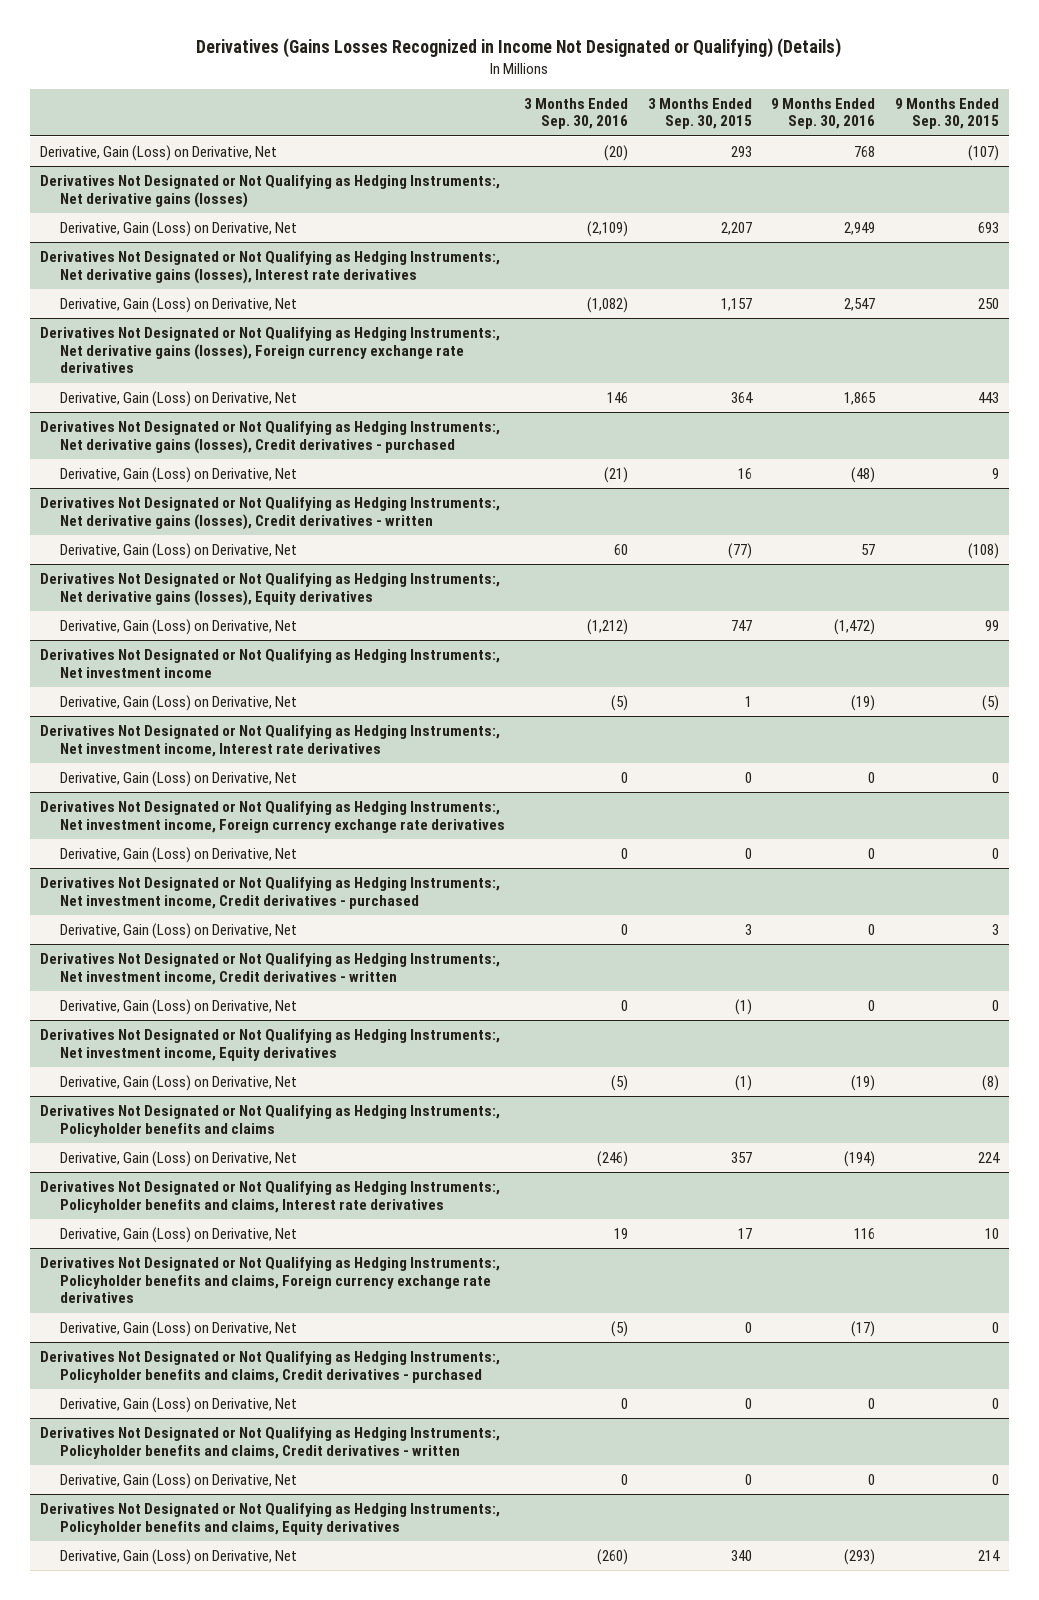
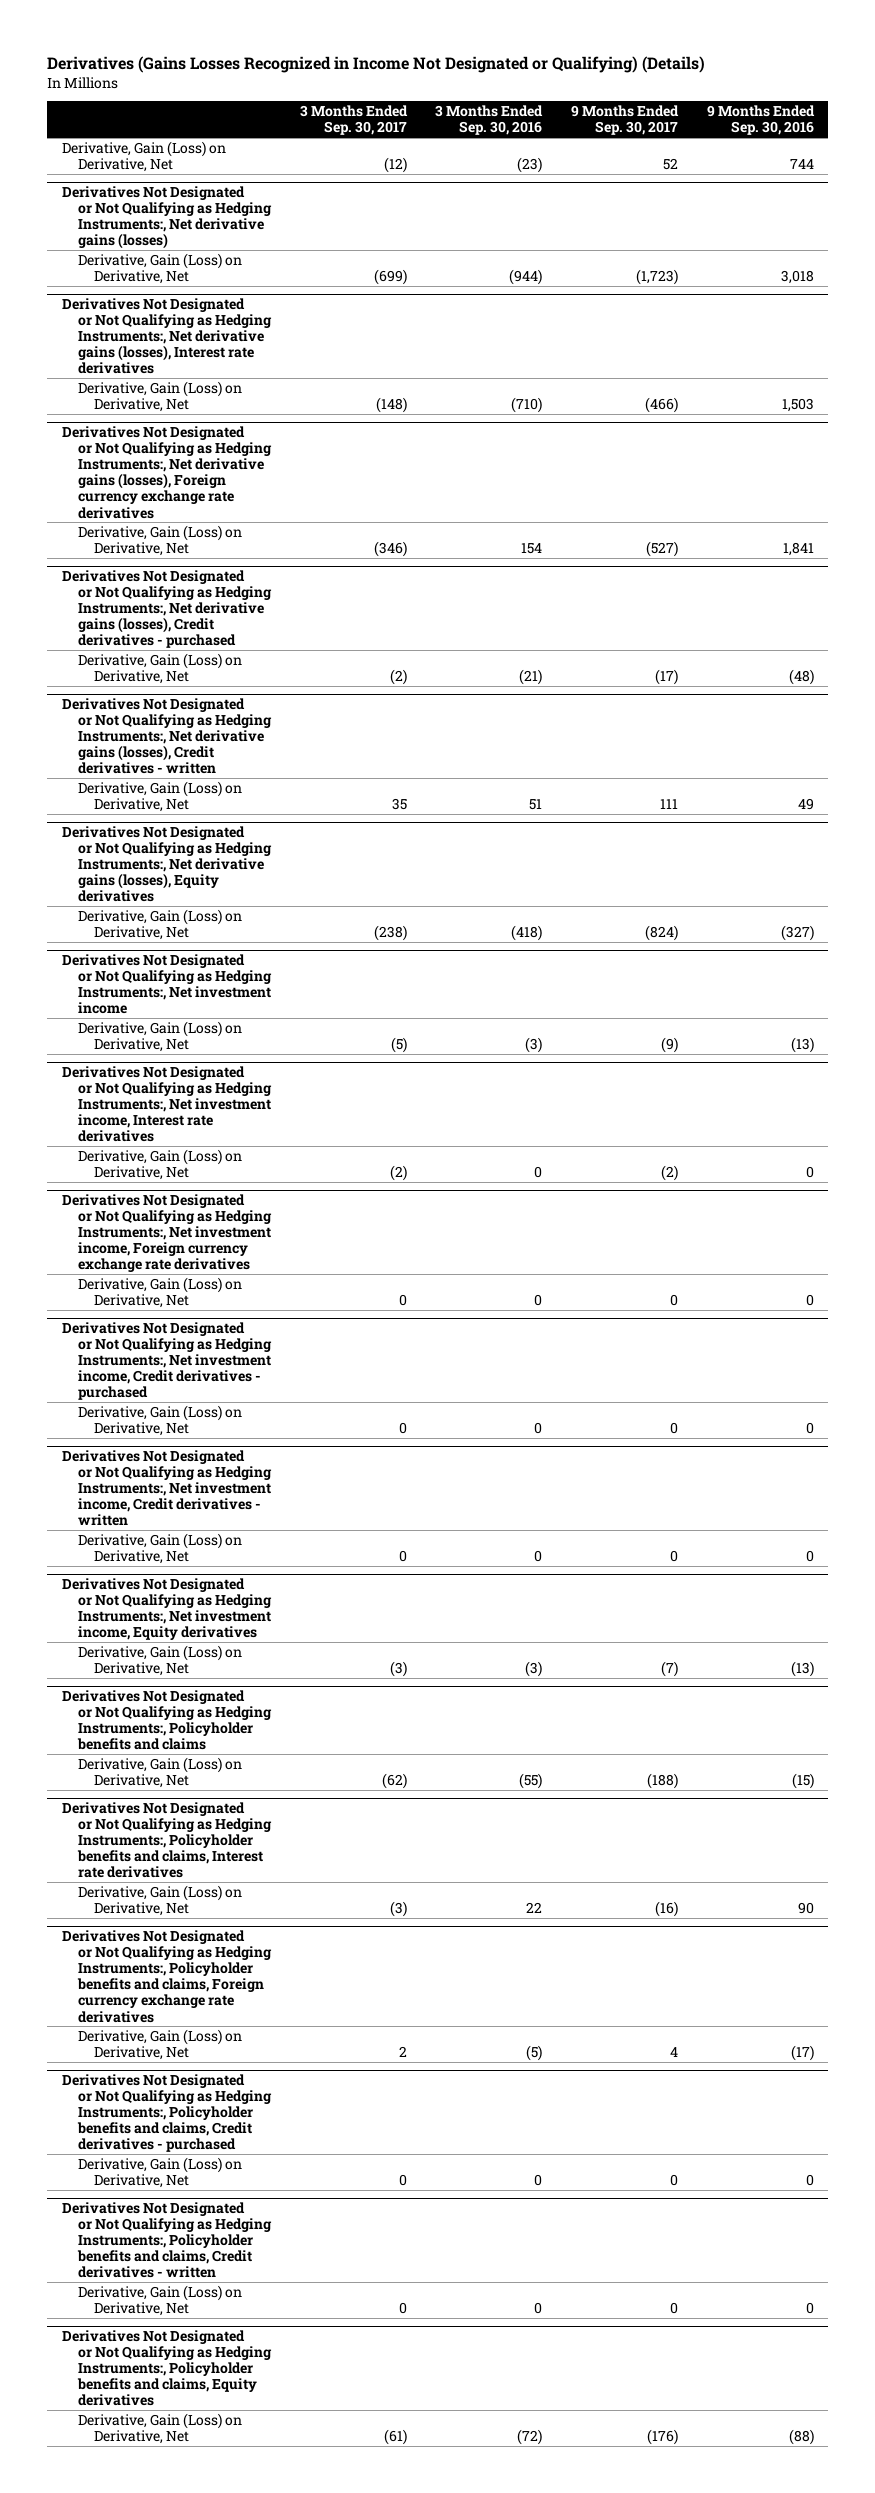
[647,97,752,130] 3 Months Ended Sep. 30, 2015 -> none
[894,97,999,130] 9 Months Ended Sep. 30, 2015 -> none
none -> [299,105,408,136] 3 Months Ended Sep. 30, 2017
none -> [571,105,680,136] 9 Months Ended Sep. 30, 2017
[604,144,629,161] (20) -> [517,157,543,174] (23)
[854,145,876,157] 768 -> [789,159,814,170] 744
[587,220,629,237] (2,109) -> [509,269,543,286] (944)
[844,221,876,235] 2,949 -> [780,270,814,285] 3,018
[587,296,629,313] (1,082) -> [511,397,543,414] (710)
[844,297,876,311] 2,547 -> [781,398,814,413] 1,503
[607,391,629,403] 146 -> [521,543,543,555] 154
[844,391,877,405] 1,865 -> [782,542,814,557] 1,841
[614,543,629,555] 60 -> [529,799,543,811] 51
[861,543,876,555] 57 -> [797,798,814,811] 49
[587,618,629,635] (1,212) -> [511,925,543,942] (418)
[834,618,876,635] (1,472) -> [780,925,814,942] (327)
[611,694,629,711] (5) -> [525,1037,543,1054] (3)
[851,694,876,711] (19) -> [790,1037,814,1054] (13)
[611,1074,629,1091] (5) -> [525,1661,543,1678] (3)
[851,1074,876,1091] (19) -> [790,1661,814,1678] (13)
[597,1150,629,1167] (246) -> [519,1773,543,1790] (55)
[844,1150,876,1167] (194) -> [791,1773,814,1790] (15)
[614,1227,629,1239] 19 -> [526,1902,543,1914] 22
[854,1227,876,1239] 116 -> [797,1902,814,1915] 90
[597,1548,629,1565] (260) -> [517,2429,543,2446] (72)
[844,1548,876,1565] (293) -> [788,2429,814,2446] (88)

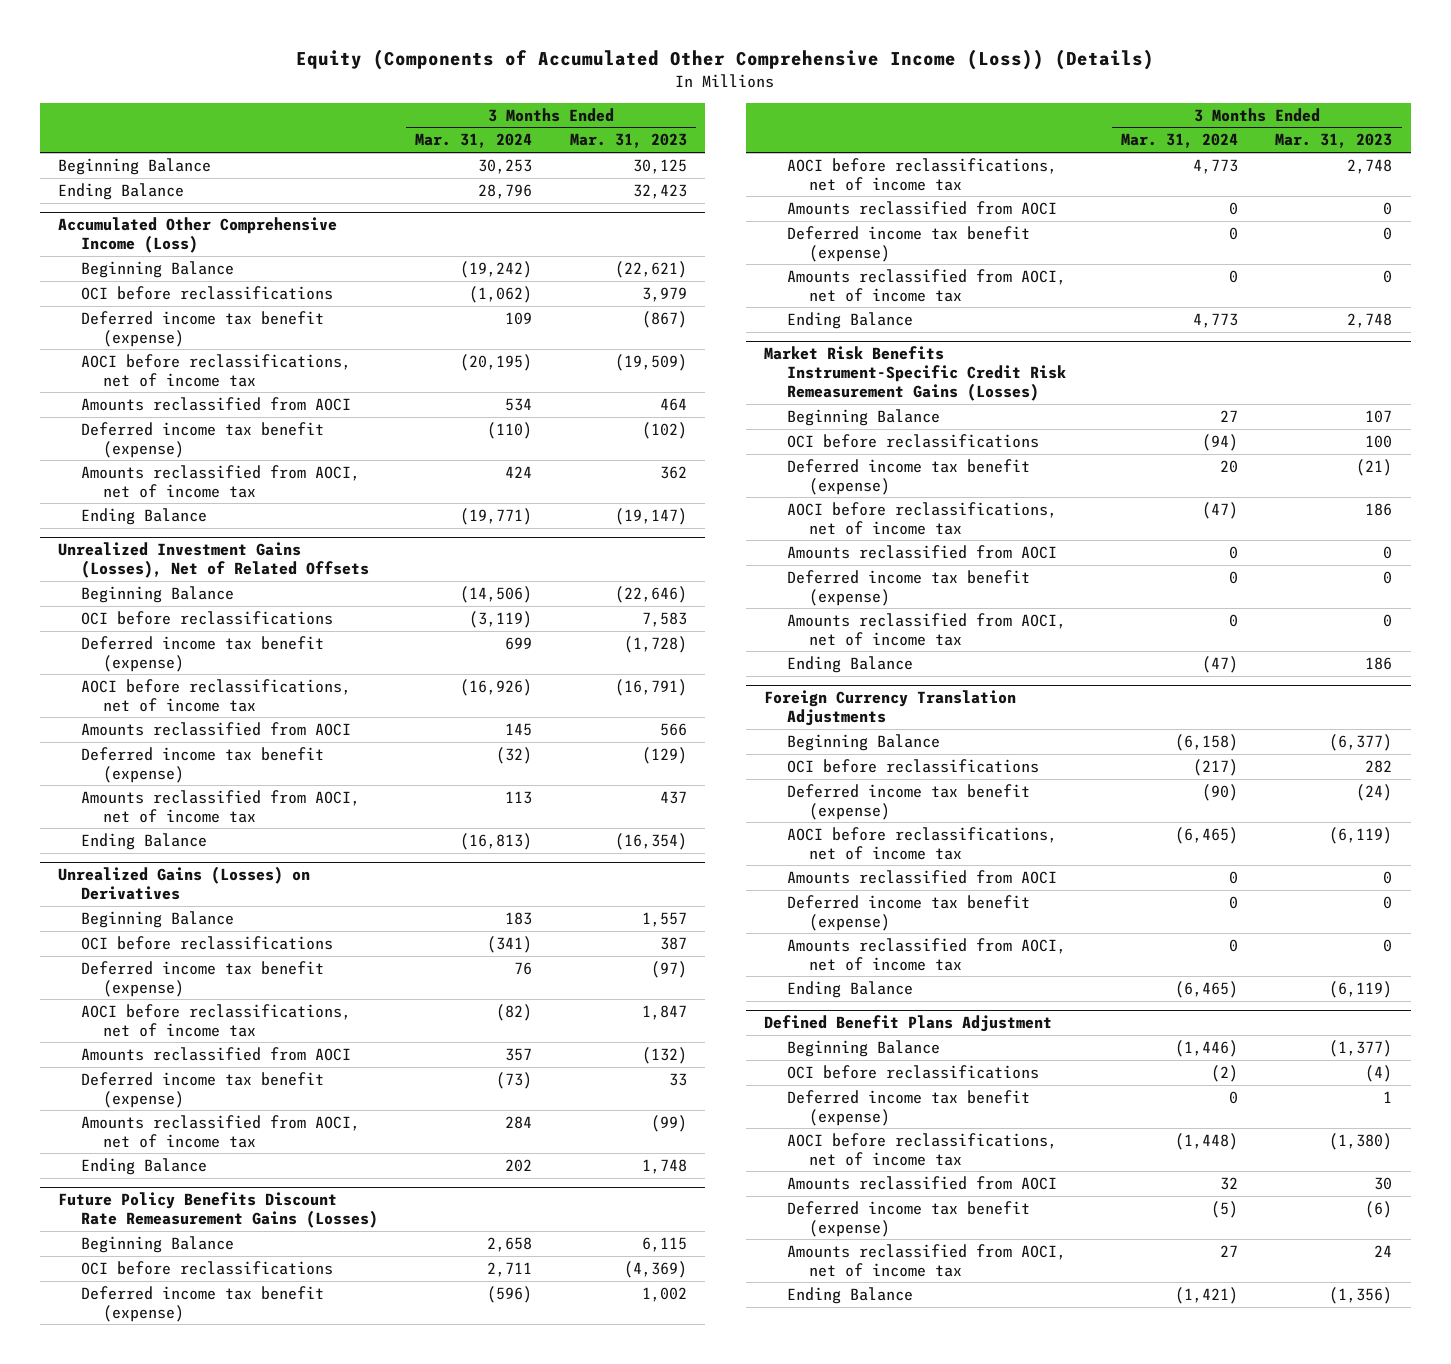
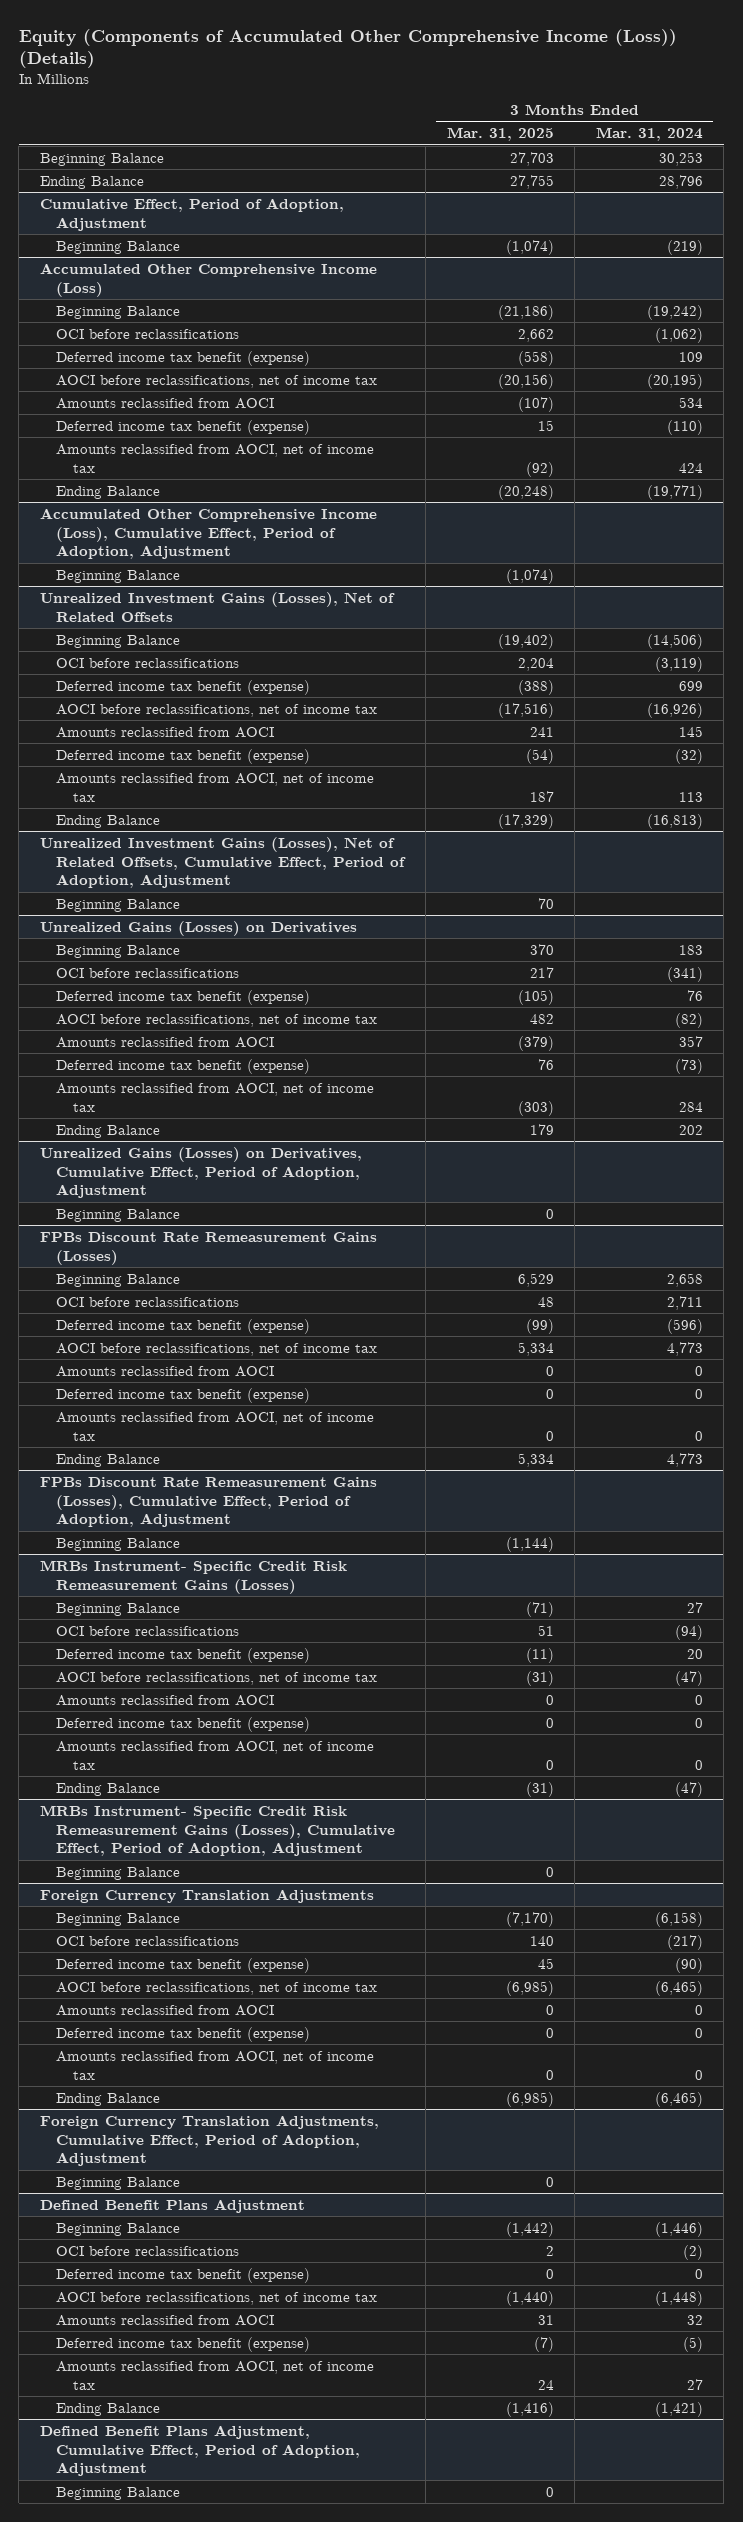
[569,133,687,149] Mar. 31, 2023 -> none
none -> [446,127,554,142] Mar. 31, 2025
none -> [39,197,344,231] Cumulative Effect, Period of Adoption, Adjustment
none -> [56,240,181,254] Beginning Balance
none -> [39,507,377,560] Accumulated Other Comprehensive Income (Loss), Cumulative Effect, Period of Adoption, Adjustment
none -> [56,569,181,583] Beginning Balance
none -> [39,836,407,889] Unrealized Investment Gains (Losses), Net of Related Offsets, Cumulative Effect, Period of Adoption, Adjustment
none -> [56,898,181,912] Beginning Balance
none -> [39,1146,362,1199] Unrealized Gains (Losses) on Derivatives, Cumulative Effect, Period of Adoption, Adjustment
none -> [56,1208,181,1222] Beginning Balance
[58,1192,378,1229] Future Policy Benefits Discount Rate Remeasurement Gains (Losses) -> [39,1231,377,1265] FPBs Discount Rate Remeasurement Gains (Losses)
none -> [39,1476,377,1528] FPBs Discount Rate Remeasurement Gains (Losses), Cumulative Effect, Period of Adoption, Adjustment
none -> [56,1537,181,1551] Beginning Balance
[764,346,1066,402] Market Risk Benefits Instrument-Specific Credit Risk Remeasurement Gains (Losses) -> [39,1559,347,1594] MRBs Instrument- Specific Credit Risk Remeasurement Gains (Losses)
none -> [39,1804,396,1857] MRBs Instrument- Specific Credit Risk Remeasurement Gains (Losses), Cumulative Effect, Period of Adoption, Adjustment
none -> [56,1866,181,1880] Beginning Balance
none -> [39,2114,379,2167] Foreign Currency Translation Adjustments, Cumulative Effect, Period of Adoption, Adjustment
none -> [56,2176,181,2190] Beginning Balance
none -> [39,2424,361,2477] Defined Benefit Plans Adjustment, Cumulative Effect, Period of Adoption, Adjustment
none -> [56,2486,181,2500] Beginning Balance

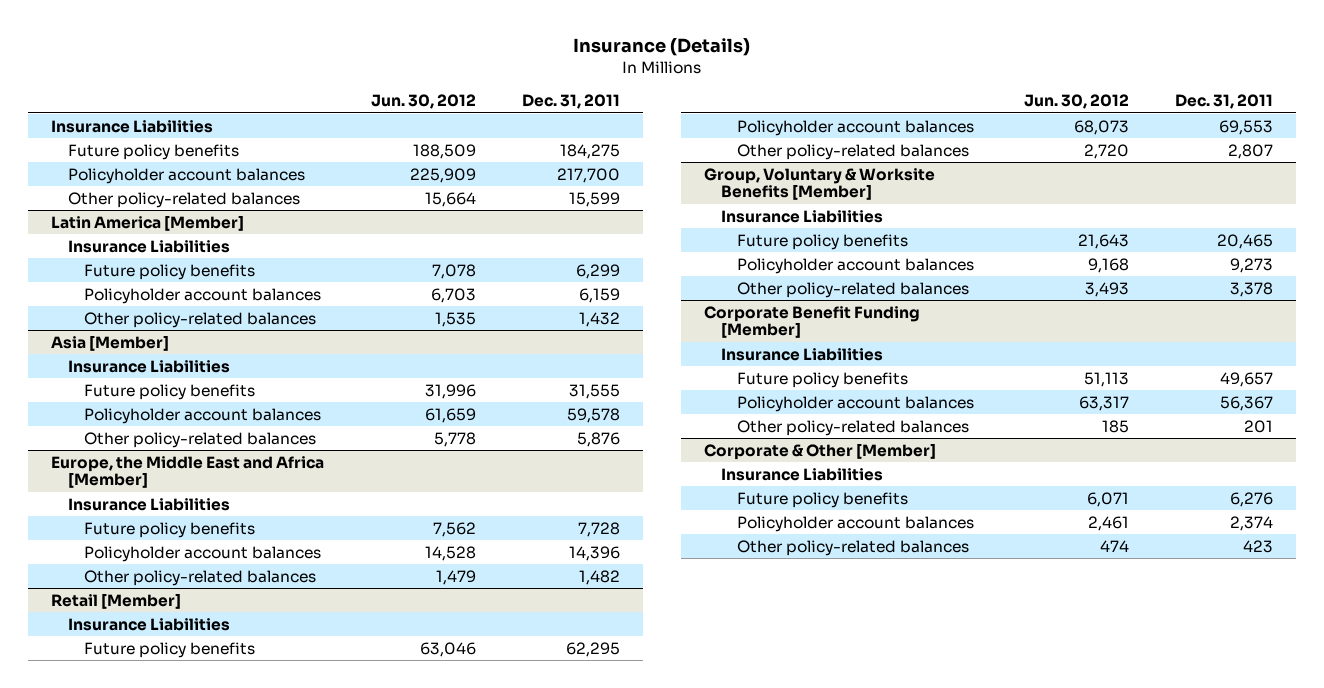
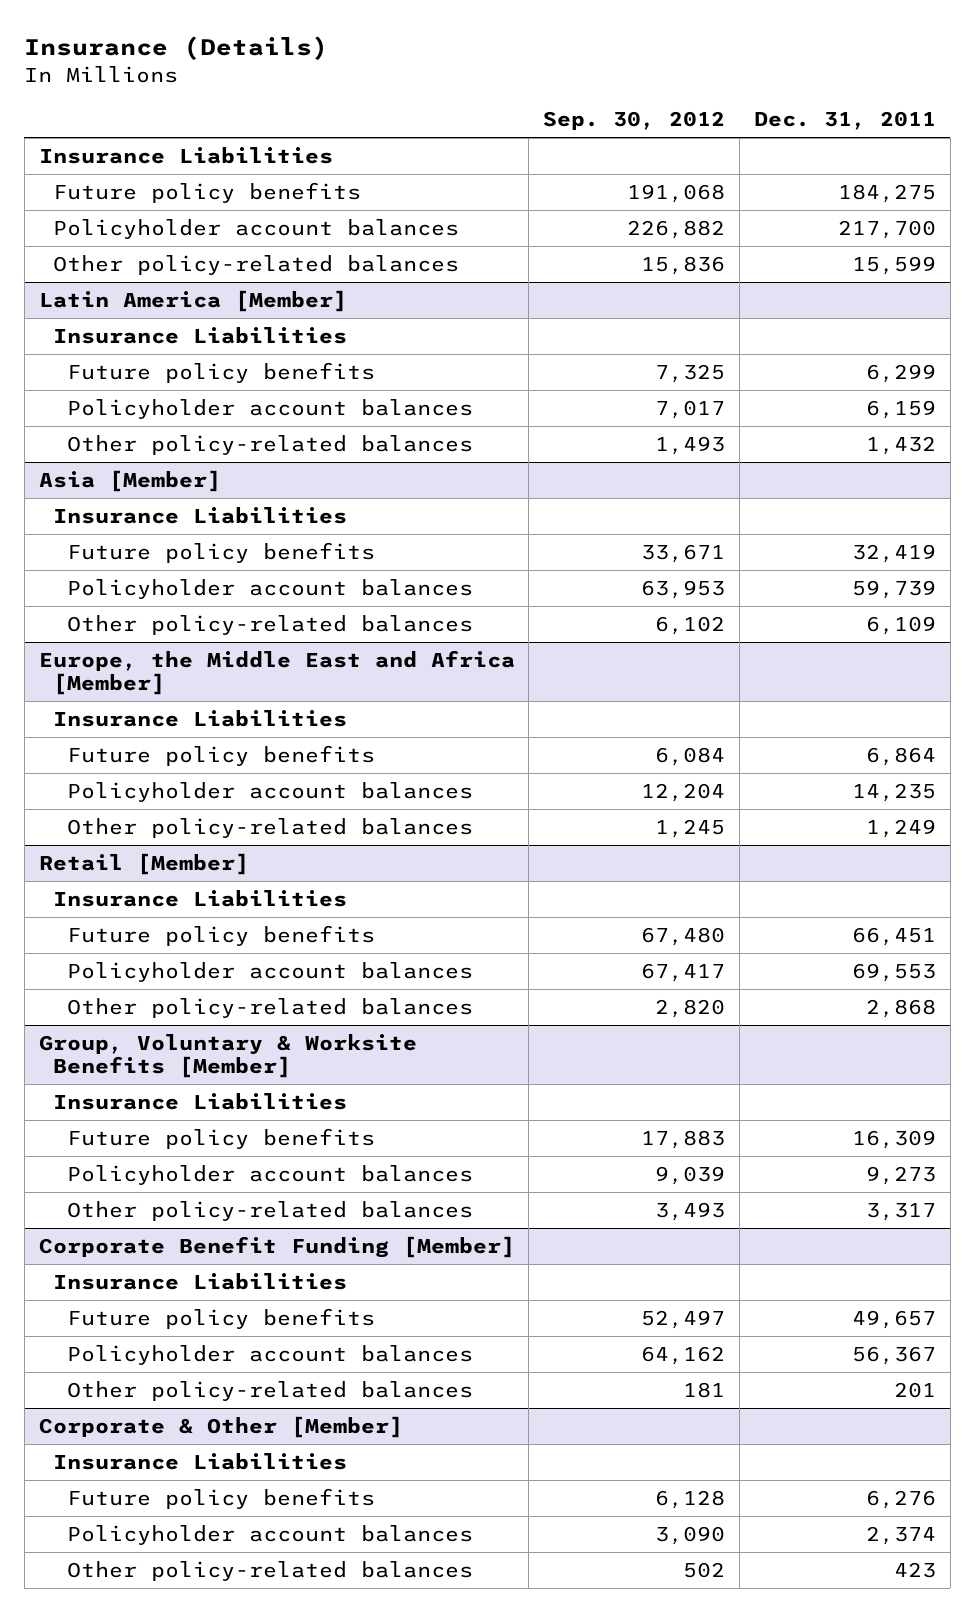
[370,94,476,110] Jun. 30, 2012 -> none
none -> [543,111,726,131] Sep. 30, 2012
[568,383,620,399] 31,555 -> [851,543,936,563] 32,419
[566,407,620,423] 59,578 -> [851,579,936,599] 59,739
[576,431,620,447] 5,876 -> [865,615,936,635] 6,109
[577,521,620,537] 7,728 -> [865,746,936,766] 6,864
[568,545,620,561] 14,396 -> [851,782,936,802] 14,235
[578,569,620,585] 1,482 -> [865,818,936,838] 1,249
[565,641,620,657] 62,295 -> [851,926,936,946] 66,451
[1227,143,1273,159] 2,807 -> [865,998,936,1018] 2,868
[1216,233,1273,249] 20,465 -> [851,1129,936,1149] 16,309
[1229,281,1273,297] 3,378 -> [865,1202,936,1221] 3,317

